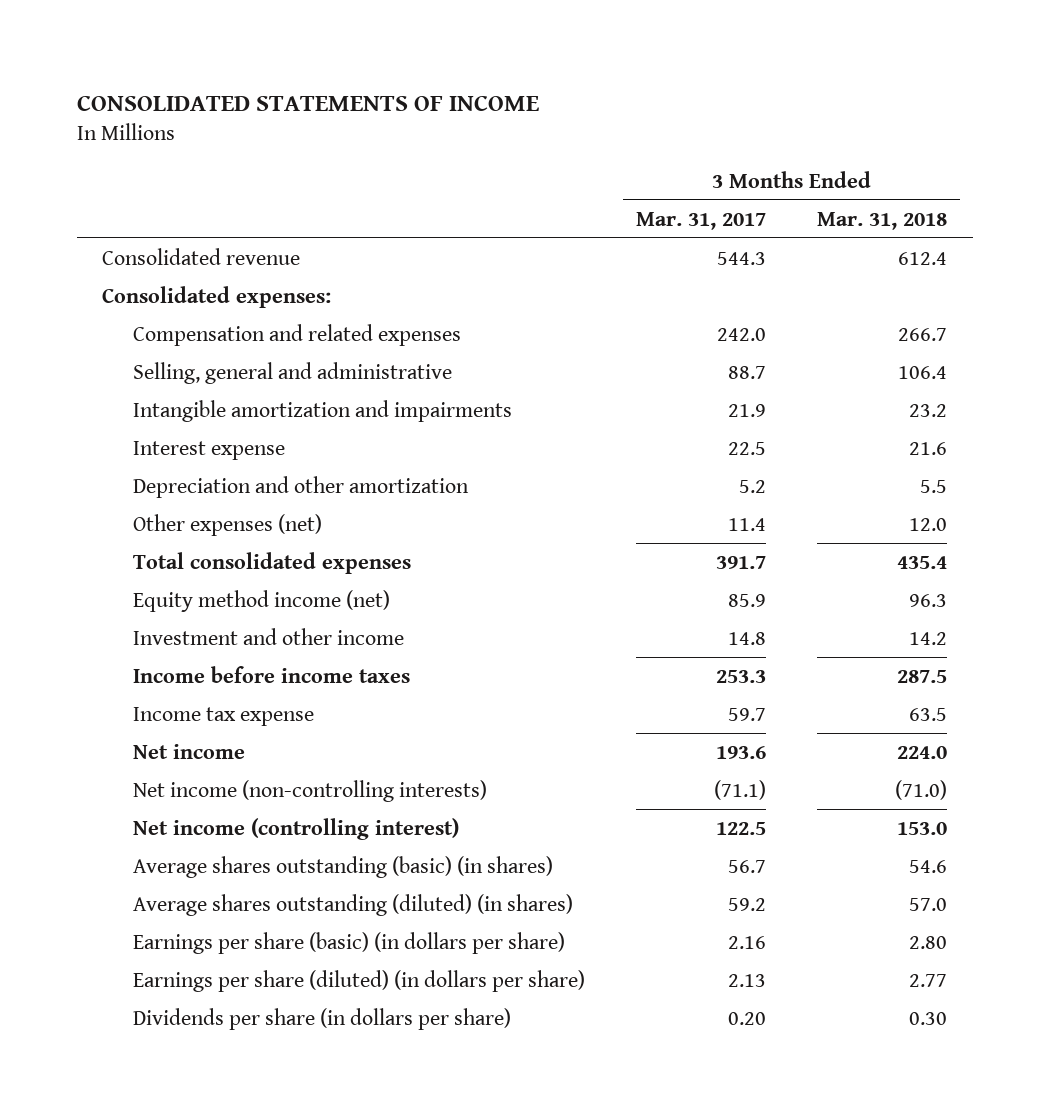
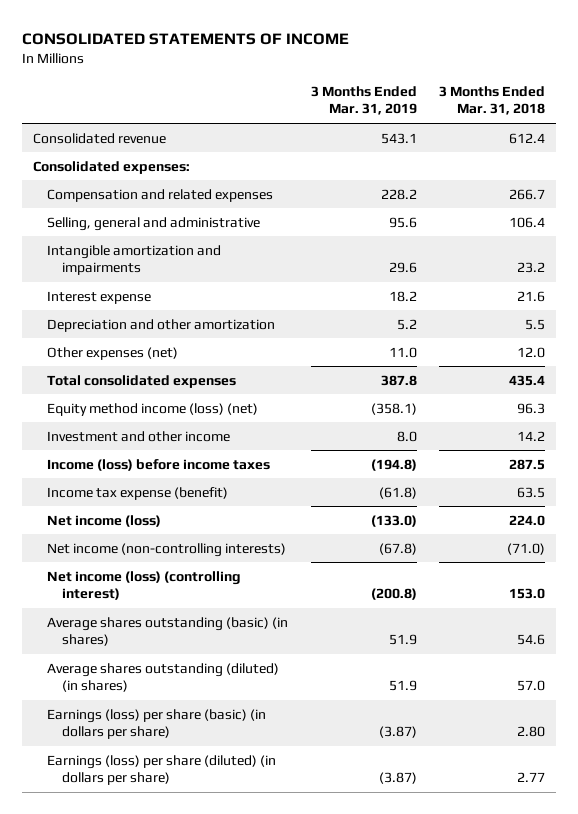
[636,211,767,230] Mar. 31, 2017 -> none
none -> [310,85,417,116] 3 Months Ended Mar. 31, 2019
[133,589,391,612] Equity method income (net) -> [47,402,259,416] Equity method income (loss) (net)
[133,665,411,683] Income before income taxes -> [47,458,271,471] Income (loss) before income taxes
[133,706,315,726] Income tax expense -> [47,486,229,500] Income tax expense (benefit)
[133,743,246,759] Net income -> [47,514,162,527] Net income (loss)
[133,817,460,840] Net income (controlling interest) -> [47,570,242,601] Net income (loss) (controlling interest)
[133,1007,512,1030] Dividends per share (in dollars per share) -> none
[133,931,566,954] Earnings per share (basic) (in dollars per share) -> [47,708,267,740] Earnings (loss) per share (basic) (in dollars per share)
[133,969,586,992] Earnings per share (diluted) (in dollars per share) -> [47,754,277,786] Earnings (loss) per share (diluted) (in dollars per share)

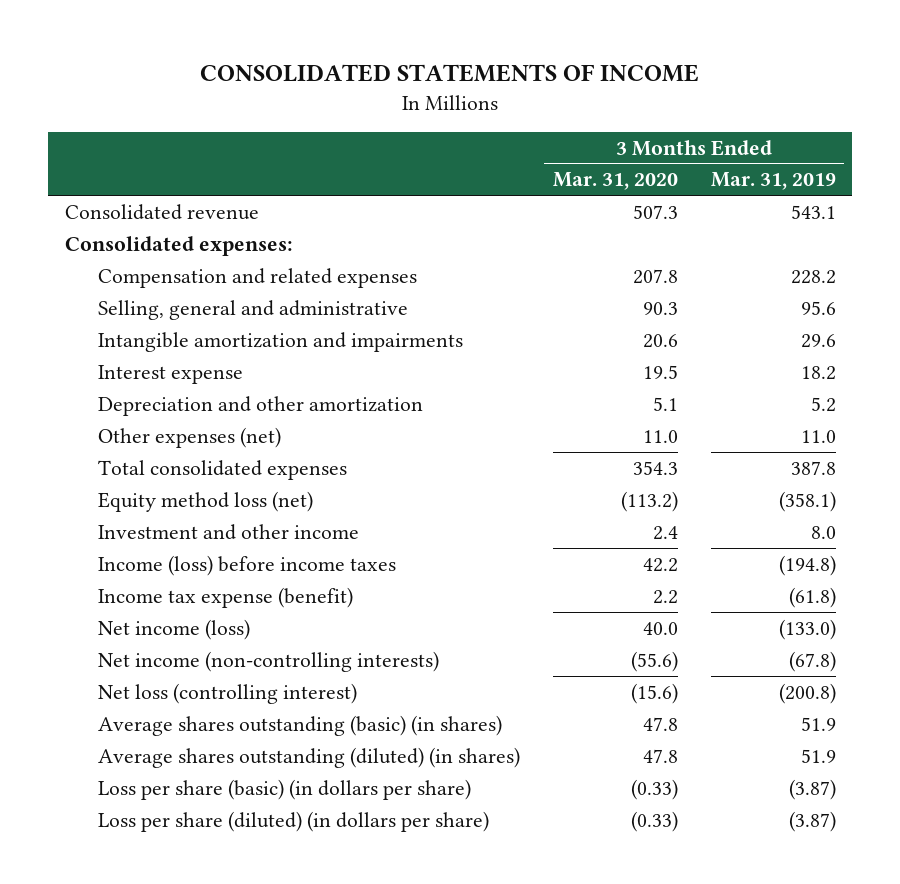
[439,85,546,116] 3 Months Ended Mar. 31, 2018 -> none
none -> [552,172,678,191] Mar. 31, 2020
[47,402,259,416] Equity method income (loss) (net) -> [97,490,313,512] Equity method loss (net)
[47,570,242,601] Net income (loss) (controlling interest) -> [97,682,357,704] Net loss (controlling interest)
[47,708,267,740] Earnings (loss) per share (basic) (in dollars per share) -> [97,778,471,800] Loss per share (basic) (in dollars per share)
[47,754,277,786] Earnings (loss) per share (diluted) (in dollars per share) -> [97,810,489,832] Loss per share (diluted) (in dollars per share)

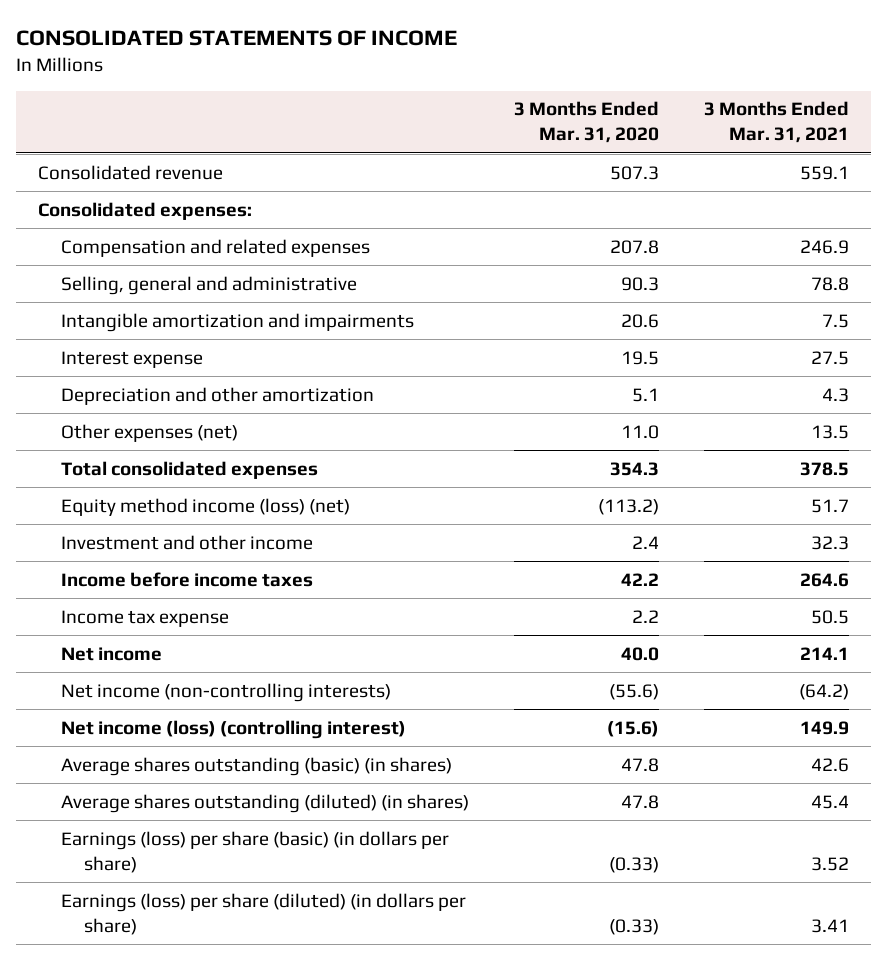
[710,172,836,191] Mar. 31, 2019 -> none
none -> [703,101,849,144] 3 Months Ended Mar. 31, 2021
[97,490,313,512] Equity method loss (net) -> [60,497,350,516] Equity method income (loss) (net)
[97,554,396,576] Income (loss) before income taxes -> [60,571,313,587] Income before income taxes
[97,586,353,608] Income tax expense (benefit) -> [60,609,229,627] Income tax expense
[97,618,250,640] Net income (loss) -> [60,646,162,661] Net income
[97,682,357,704] Net loss (controlling interest) -> [60,719,406,739] Net income (loss) (controlling interest)
[97,778,471,800] Loss per share (basic) (in dollars per share) -> [60,830,449,873] Earnings (loss) per share (basic) (in dollars per share)
[97,810,489,832] Loss per share (diluted) (in dollars per share) -> [60,892,466,935] Earnings (loss) per share (diluted) (in dollars per share)

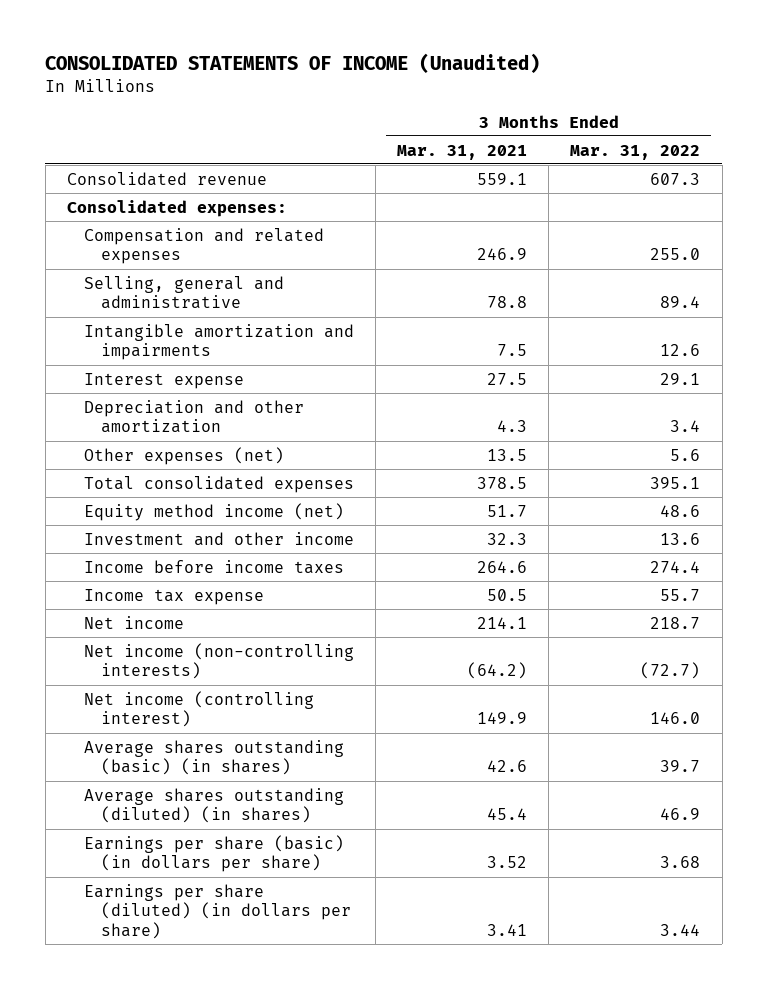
[15,30,457,47] CONSOLIDATED STATEMENTS OF INCOME -> [45,53,541,74] CONSOLIDATED STATEMENTS OF INCOME (Unaudited)
[513,101,659,144] 3 Months Ended Mar. 31, 2020 -> none
none -> [570,144,701,160] Mar. 31, 2022
[60,497,350,516] Equity method income (loss) (net) -> [83,502,344,521] Equity method income (net)
[60,719,406,739] Net income (loss) (controlling interest) -> [83,690,314,728] Net income (controlling interest)
[60,830,449,873] Earnings (loss) per share (basic) (in dollars per share) -> [83,834,344,873] Earnings per share (basic) (in dollars per share)
[60,892,466,935] Earnings (loss) per share (diluted) (in dollars per share) -> [83,883,351,939] Earnings per share (diluted) (in dollars per share)

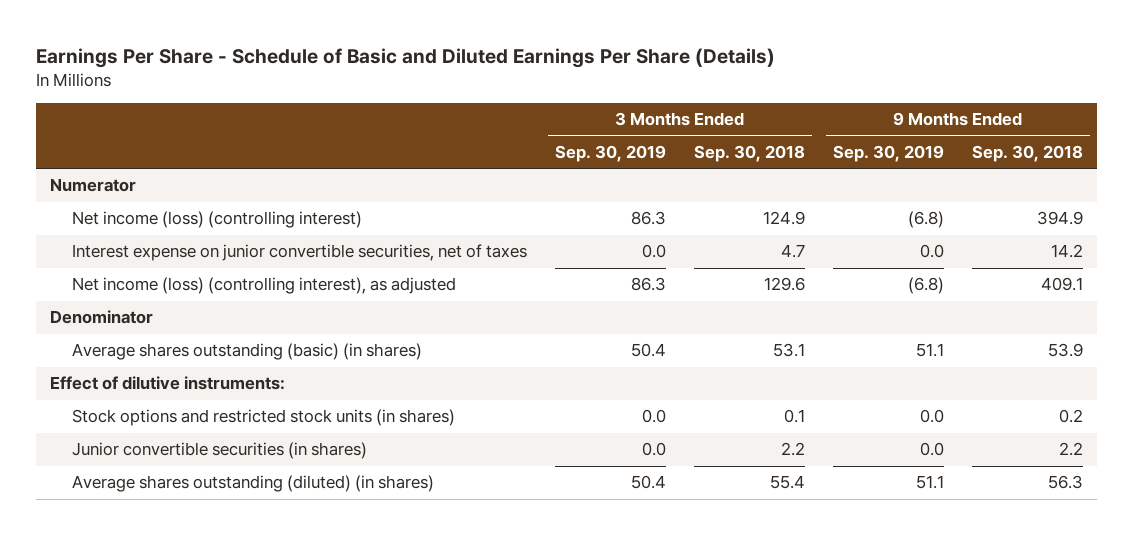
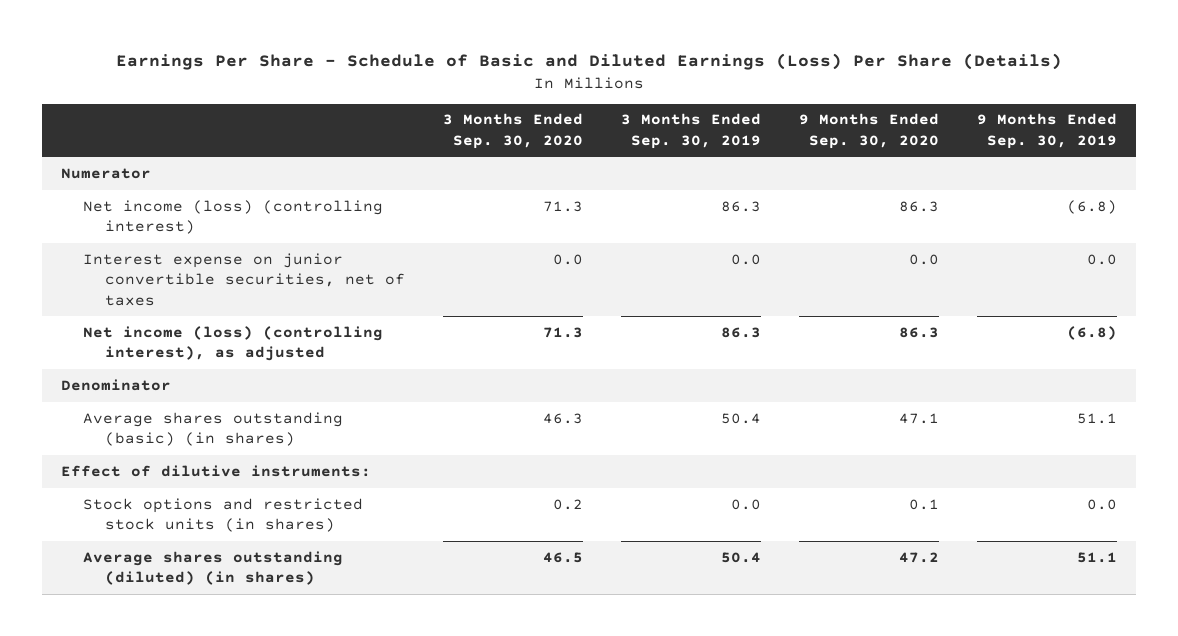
[36,47,776,68] Earnings Per Share - Schedule of Basic and Diluted Earnings Per Share (Details) -> [116,53,1063,71] Earnings Per Share - Schedule of Basic and Diluted Earnings (Loss) Per Share (Details)
[693,145,805,163] Sep. 30, 2018 -> none
[971,145,1083,163] Sep. 30, 2018 -> none
none -> [443,113,584,149] 3 Months Ended Sep. 30, 2020
none -> [799,113,940,149] 9 Months Ended Sep. 30, 2020
[72,442,368,460] Junior convertible securities (in shares) -> none

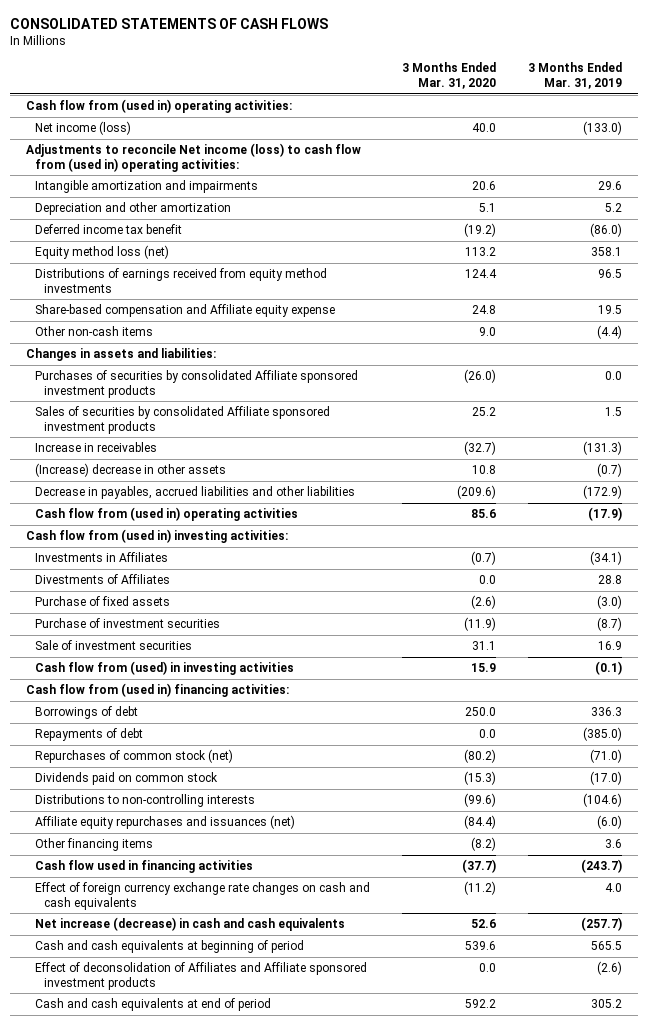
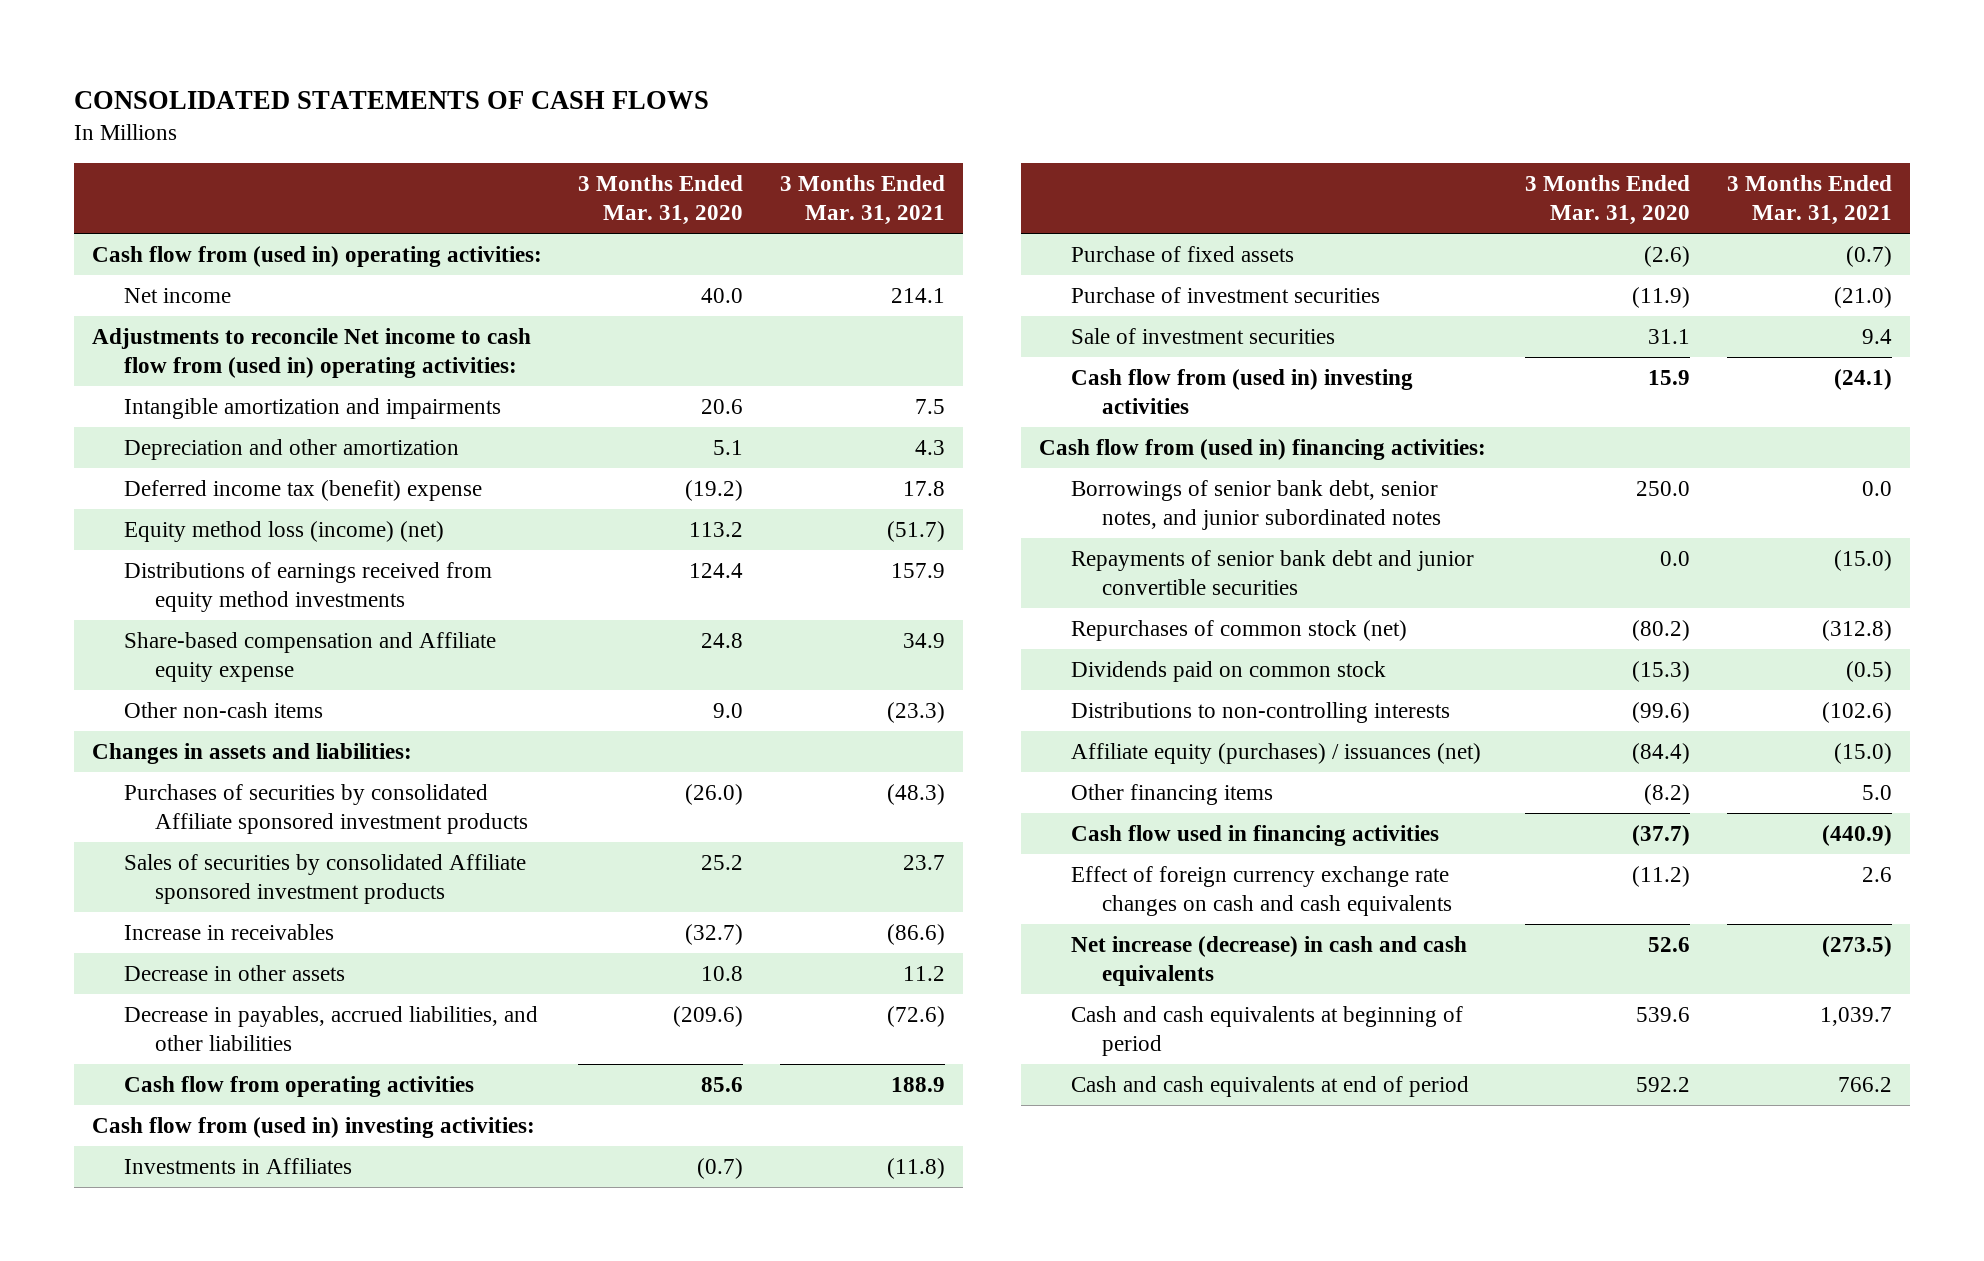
[527,62,622,89] 3 Months Ended Mar. 31, 2019 -> none
none -> [779,175,945,226] 3 Months Ended Mar. 31, 2021
[34,121,131,136] Net income (loss) -> [123,287,231,303] Net income
[25,143,361,172] Adjustments to reconcile Net income (loss) to cash flow from (used in) operating activities: -> [91,327,531,379] Adjustments to reconcile Net income to cash flow from (used in) operating activities:
[34,224,182,235] Deferred income tax benefit -> [123,479,482,501] Deferred income tax (benefit) expense
[34,245,169,260] Equity method loss (net) -> [123,520,444,542] Equity method loss (income) (net)
[34,463,226,478] (Increase) decrease in other assets -> [123,964,345,981] Decrease in other assets
[34,486,355,500] Decrease in payables, accrued liabilities and other liabilities -> [123,1005,538,1052] Decrease in payables, accrued liabilities, and other liabilities
[34,507,298,522] Cash flow from (used in) operating activities -> [123,1075,474,1097] Cash flow from operating activities
[34,574,170,585] Divestments of Affiliates -> none
[34,661,294,676] Cash flow from (used) in investing activities -> [1070,368,1413,415] Cash flow from (used in) investing activities
[34,706,138,720] Borrowings of debt -> [1070,479,1442,531] Borrowings of senior bank debt, senior notes, and junior subordinated notes
[34,728,143,742] Repayments of debt -> [1070,549,1474,596] Repayments of senior bank debt and junior convertible securities
[34,815,295,830] Affiliate equity repurchases and issuances (net) -> [1070,742,1481,764] Affiliate equity (purchases) / issuances (net)
[34,962,367,990] Effect of deconsolidation of Affiliates and Affiliate sponsored investment products -> none

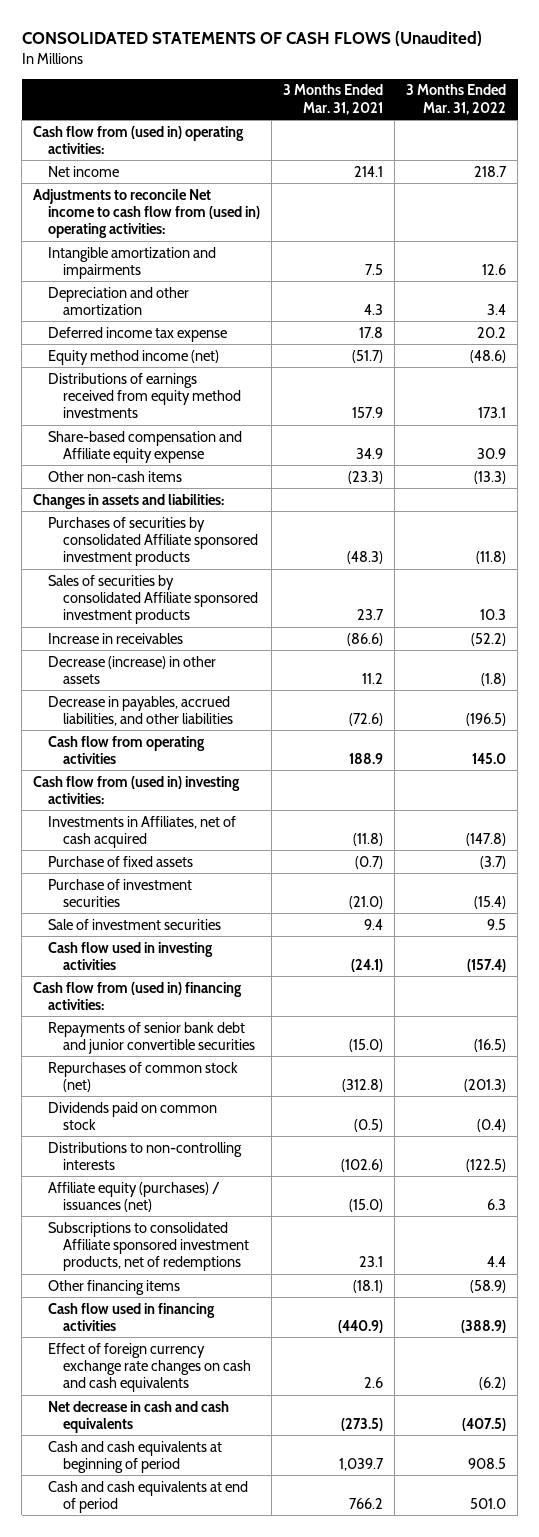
[73,91,709,110] CONSOLIDATED STATEMENTS OF CASH FLOWS -> [21,31,482,47] CONSOLIDATED STATEMENTS OF CASH FLOWS (Unaudited)
[578,175,744,226] 3 Months Ended Mar. 31, 2020 -> none
none -> [406,84,507,115] 3 Months Ended Mar. 31, 2022
[123,479,482,501] Deferred income tax (benefit) expense -> [48,326,228,342] Deferred income tax expense
[123,520,444,542] Equity method loss (income) (net) -> [48,349,220,365] Equity method income (net)
[123,964,345,981] Decrease in other assets -> [48,655,217,684] Decrease (increase) in other assets
[123,1157,352,1174] Investments in Affiliates -> [48,815,237,848] Investments in Affiliates, net of cash acquired
[1070,368,1413,415] Cash flow from (used in) investing activities -> [48,941,214,970] Cash flow used in investing activities
[1070,479,1442,531] Borrowings of senior bank debt, senior notes, and junior subordinated notes -> none
none -> [48,1221,249,1272] Subscriptions to consolidated Affiliate sponsored investment products, net of redemptions
[1861,784,1892,800] 5.0 -> [353,1279,384,1293] (18.1)
[1070,935,1467,987] Net increase (decrease) in cash and cash equivalents -> [48,1400,230,1433] Net decrease in cash and cash equivalents

